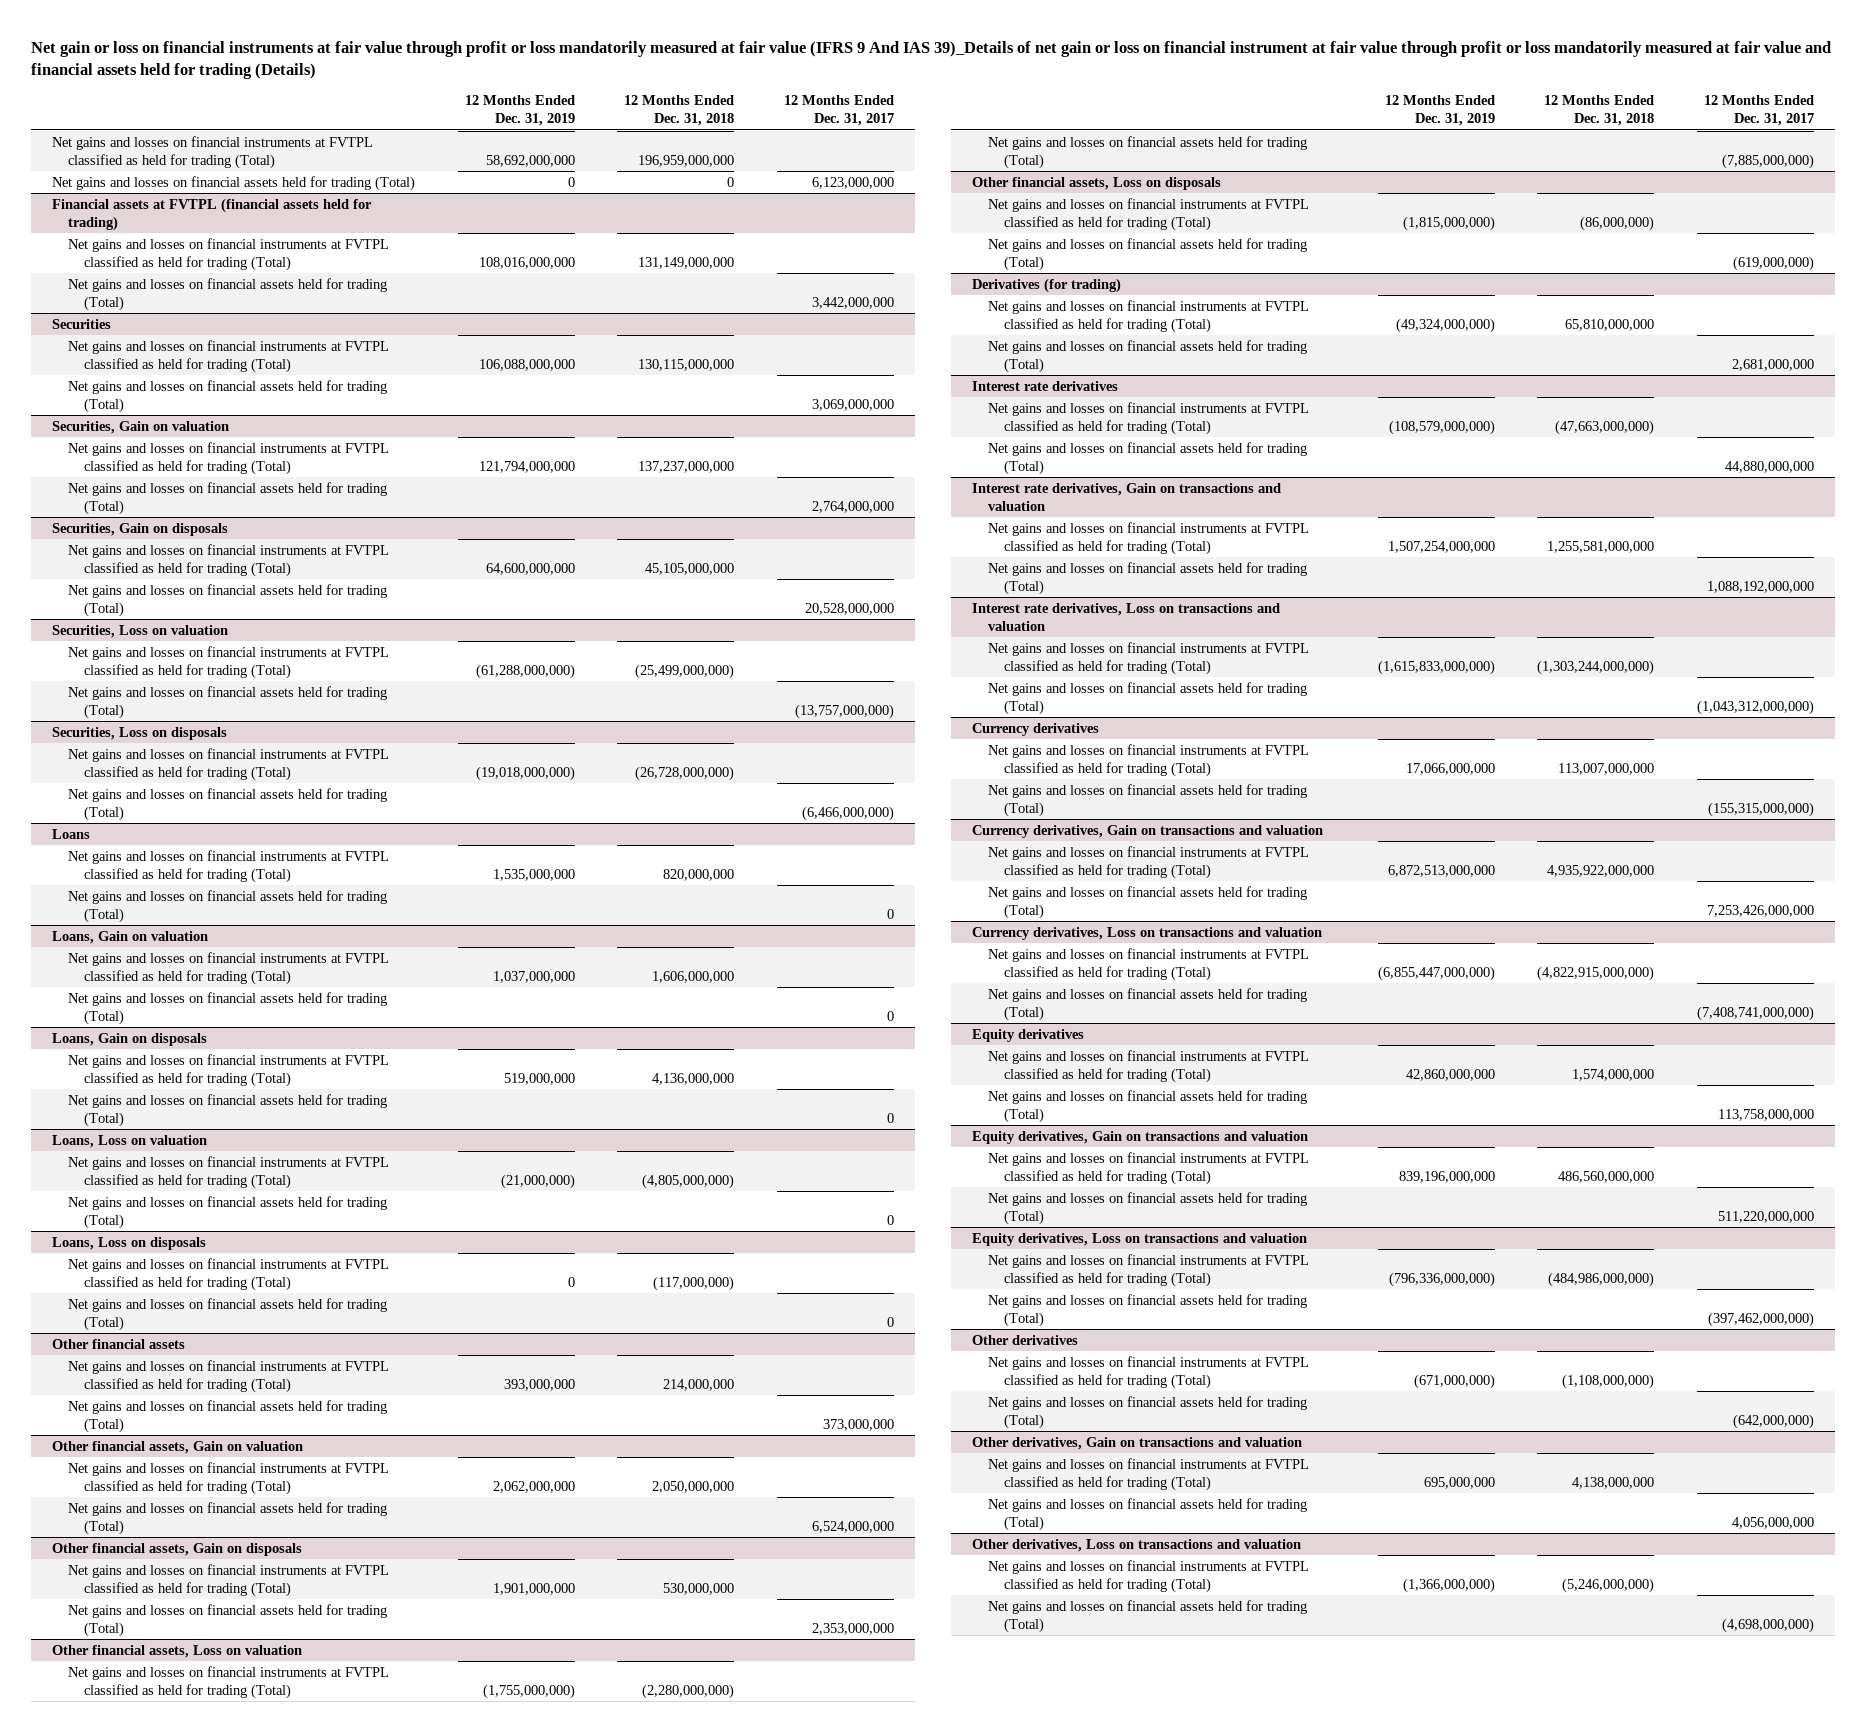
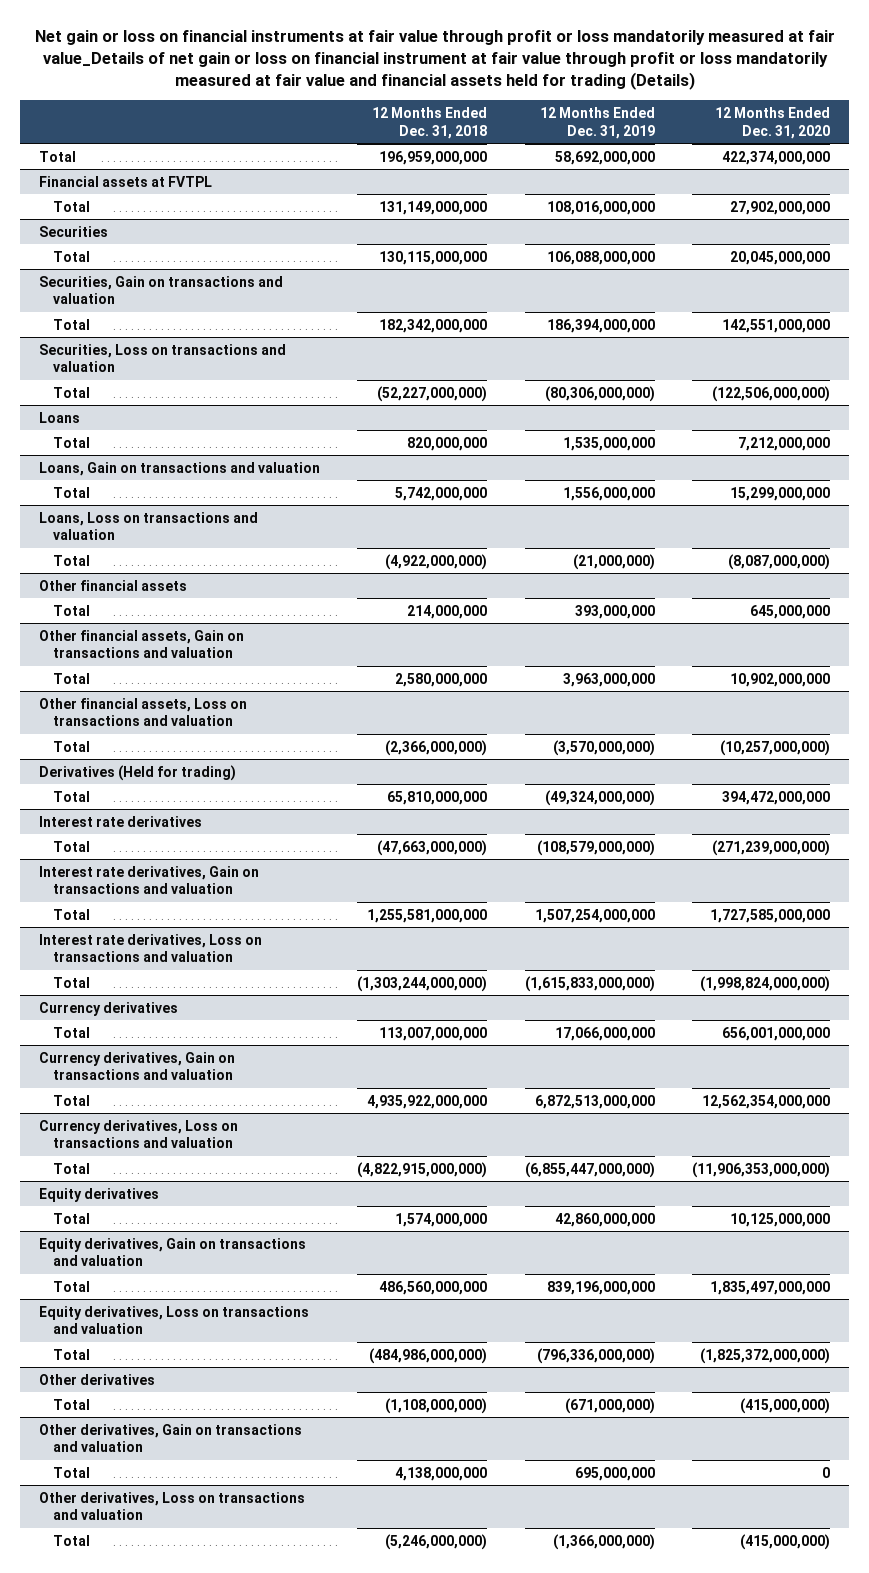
[30,40,1831,80] Net gain or loss on financial instruments at fair value through profit or loss mandatorily measured at fair value (IFRS 9 And IAS 39)_Details of net gain or loss on financial instrument at fair value through profit or loss mandatorily measured at fair value and financial assets held for trading (Details) -> [34,29,835,91] Net gain or loss on financial instruments at fair value through profit or loss mandatorily measured at fair value_Details of net gain or loss on financial instrument at fair value through profit or loss mandatorily measured at fair value and financial assets held for trading (Details)
[783,94,894,127] 12 Months Ended Dec. 31, 2017 -> none
none -> [715,107,831,139] 12 Months Ended Dec. 31, 2020
[51,175,415,191] Net gains and losses on financial assets held for trading (Total) -> none
[51,197,372,231] Financial assets at FVTPL (financial assets held for trading) -> none
[67,237,389,271] Net gains and losses on financial instruments at FVTPL classified as held for trading (Total) -> none
[67,277,387,311] Net gains and losses on financial assets held for trading (Total) -> none
[51,135,373,169] Net gains and losses on financial instruments at FVTPL classified as held for trading (Total) -> [38,150,76,162] Total
none -> [38,175,212,187] Financial assets at FVTPL
none -> [53,200,91,212] Total
[67,379,387,413] Net gains and losses on financial assets held for trading (Total) -> none
[67,441,389,475] Net gains and losses on financial instruments at FVTPL classified as held for trading (Total) -> none
[67,481,387,515] Net gains and losses on financial assets held for trading (Total) -> none
[51,522,228,536] Securities, Gain on disposals -> none
[67,543,389,577] Net gains and losses on financial instruments at FVTPL classified as held for trading (Total) -> none
[67,583,387,617] Net gains and losses on financial assets held for trading (Total) -> none
[67,645,389,679] Net gains and losses on financial instruments at FVTPL classified as held for trading (Total) -> none
[67,685,387,719] Net gains and losses on financial assets held for trading (Total) -> none
[51,726,227,740] Securities, Loss on disposals -> none
[67,747,389,781] Net gains and losses on financial instruments at FVTPL classified as held for trading (Total) -> none
[67,787,387,821] Net gains and losses on financial assets held for trading (Total) -> none
[67,339,389,373] Net gains and losses on financial instruments at FVTPL classified as held for trading (Total) -> [53,250,91,262] Total
[51,420,229,434] Securities, Gain on valuation -> [38,275,283,305] Securities, Gain on transactions and valuation
none -> [53,318,91,330] Total
[51,624,228,638] Securities, Loss on valuation -> [38,343,286,373] Securities, Loss on transactions and valuation
none -> [53,386,91,398] Total
[67,889,387,923] Net gains and losses on financial assets held for trading (Total) -> none
[67,951,389,985] Net gains and losses on financial instruments at FVTPL classified as held for trading (Total) -> none
[67,991,387,1025] Net gains and losses on financial assets held for trading (Total) -> none
[51,1032,207,1046] Loans, Gain on disposals -> none
[67,1053,389,1087] Net gains and losses on financial instruments at FVTPL classified as held for trading (Total) -> none
[67,1093,387,1127] Net gains and losses on financial assets held for trading (Total) -> none
[67,1155,389,1189] Net gains and losses on financial instruments at FVTPL classified as held for trading (Total) -> none
[67,1195,387,1229] Net gains and losses on financial assets held for trading (Total) -> none
[51,1236,206,1250] Loans, Loss on disposals -> none
[67,1257,389,1291] Net gains and losses on financial instruments at FVTPL classified as held for trading (Total) -> none
[67,1297,387,1331] Net gains and losses on financial assets held for trading (Total) -> none
[67,849,389,883] Net gains and losses on financial instruments at FVTPL classified as held for trading (Total) -> [53,436,91,448] Total
[51,930,208,944] Loans, Gain on valuation -> [38,461,320,476] Loans, Gain on transactions and valuation
none -> [53,486,91,498] Total
[51,1134,207,1148] Loans, Loss on valuation -> [38,511,258,541] Loans, Loss on transactions and valuation
none -> [53,554,91,566] Total
[67,1399,387,1433] Net gains and losses on financial assets held for trading (Total) -> none
[67,1461,389,1495] Net gains and losses on financial instruments at FVTPL classified as held for trading (Total) -> none
[67,1501,387,1535] Net gains and losses on financial assets held for trading (Total) -> none
[51,1542,302,1556] Other financial assets, Gain on disposals -> none
[67,1563,389,1597] Net gains and losses on financial instruments at FVTPL classified as held for trading (Total) -> none
[67,1603,387,1637] Net gains and losses on financial assets held for trading (Total) -> none
[67,1665,389,1699] Net gains and losses on financial instruments at FVTPL classified as held for trading (Total) -> none
[987,135,1307,169] Net gains and losses on financial assets held for trading (Total) -> none
[972,176,1222,190] Other financial assets, Loss on disposals -> none
[987,197,1309,231] Net gains and losses on financial instruments at FVTPL classified as held for trading (Total) -> none
[987,237,1307,271] Net gains and losses on financial assets held for trading (Total) -> none
[987,339,1307,373] Net gains and losses on financial assets held for trading (Total) -> none
[67,1359,389,1393] Net gains and losses on financial instruments at FVTPL classified as held for trading (Total) -> [53,604,91,616] Total
[51,1440,303,1454] Other financial assets, Gain on valuation -> [38,629,244,659] Other financial assets, Gain on transactions and valuation
none -> [53,672,91,684] Total
[51,1644,302,1658] Other financial assets, Loss on valuation -> [38,697,247,727] Other financial assets, Loss on transactions and valuation
none -> [53,740,91,752] Total
[972,277,1122,293] Derivatives (for trading) -> [38,764,236,781] Derivatives (Held for trading)
[987,299,1309,333] Net gains and losses on financial instruments at FVTPL classified as held for trading (Total) -> [53,790,91,802] Total
[987,441,1307,475] Net gains and losses on financial assets held for trading (Total) -> none
[987,401,1309,435] Net gains and losses on financial instruments at FVTPL classified as held for trading (Total) -> [53,840,91,852] Total
[987,561,1307,595] Net gains and losses on financial assets held for trading (Total) -> none
[987,521,1309,555] Net gains and losses on financial instruments at FVTPL classified as held for trading (Total) -> [53,908,91,920] Total
[987,681,1307,715] Net gains and losses on financial assets held for trading (Total) -> none
[987,641,1309,675] Net gains and losses on financial instruments at FVTPL classified as held for trading (Total) -> [53,976,91,988] Total
[987,783,1307,817] Net gains and losses on financial assets held for trading (Total) -> none
[987,743,1309,777] Net gains and losses on financial instruments at FVTPL classified as held for trading (Total) -> [53,1026,91,1038] Total
[987,885,1307,919] Net gains and losses on financial assets held for trading (Total) -> none
[987,845,1309,879] Net gains and losses on financial instruments at FVTPL classified as held for trading (Total) -> [53,1094,91,1106] Total
[987,987,1307,1021] Net gains and losses on financial assets held for trading (Total) -> none
[987,947,1309,981] Net gains and losses on financial instruments at FVTPL classified as held for trading (Total) -> [53,1162,91,1174] Total
[987,1089,1307,1123] Net gains and losses on financial assets held for trading (Total) -> none
[987,1049,1309,1083] Net gains and losses on financial instruments at FVTPL classified as held for trading (Total) -> [53,1212,91,1224] Total
[987,1191,1307,1225] Net gains and losses on financial assets held for trading (Total) -> none
[987,1151,1309,1185] Net gains and losses on financial instruments at FVTPL classified as held for trading (Total) -> [53,1280,91,1292] Total
[987,1293,1307,1327] Net gains and losses on financial assets held for trading (Total) -> none
[987,1253,1309,1287] Net gains and losses on financial instruments at FVTPL classified as held for trading (Total) -> [53,1348,91,1360] Total
[987,1395,1307,1429] Net gains and losses on financial assets held for trading (Total) -> none
[987,1355,1309,1389] Net gains and losses on financial instruments at FVTPL classified as held for trading (Total) -> [53,1398,91,1410] Total
[987,1497,1307,1531] Net gains and losses on financial assets held for trading (Total) -> none
[987,1457,1309,1491] Net gains and losses on financial instruments at FVTPL classified as held for trading (Total) -> [53,1466,91,1478] Total
[987,1599,1307,1633] Net gains and losses on financial assets held for trading (Total) -> none
[987,1559,1309,1593] Net gains and losses on financial instruments at FVTPL classified as held for trading (Total) -> [53,1534,91,1546] Total

